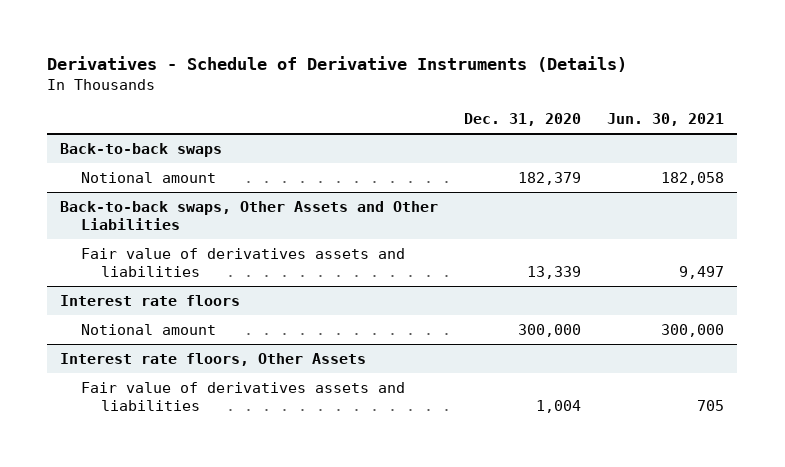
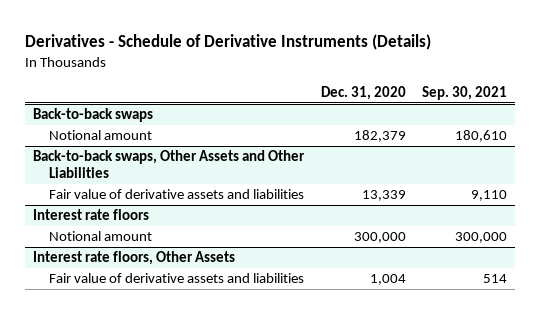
[607,113,725,127] Jun. 30, 2021 -> none
none -> [422,85,508,100] Sep. 30, 2021
[80,247,405,278] Fair value of derivatives assets and liabilities -> [49,189,305,200] Fair value of derivative assets and liabilities
[80,381,405,412] Fair value of derivatives assets and liabilities -> [49,273,305,284] Fair value of derivative assets and liabilities

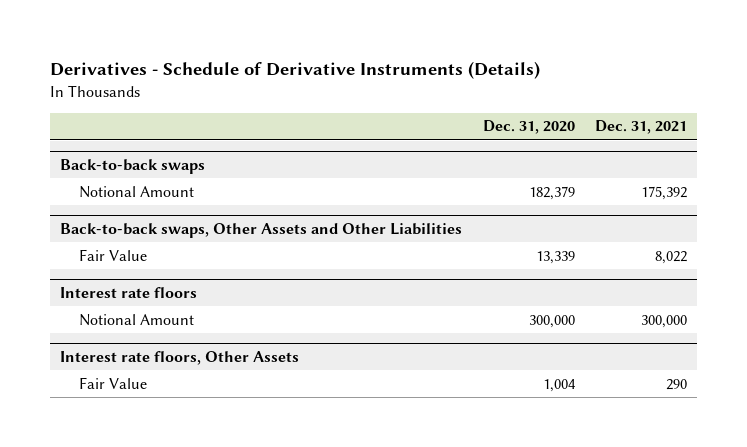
[422,85,508,100] Sep. 30, 2021 -> none
none -> [594,120,687,135] Dec. 31, 2021
[49,130,153,141] Notional amount -> [78,185,194,198] Notional Amount
[49,189,305,200] Fair value of derivative assets and liabilities -> [78,248,147,261] Fair Value
[49,231,153,242] Notional amount -> [78,313,194,326] Notional Amount
[49,273,305,284] Fair value of derivative assets and liabilities -> [78,376,147,389] Fair Value

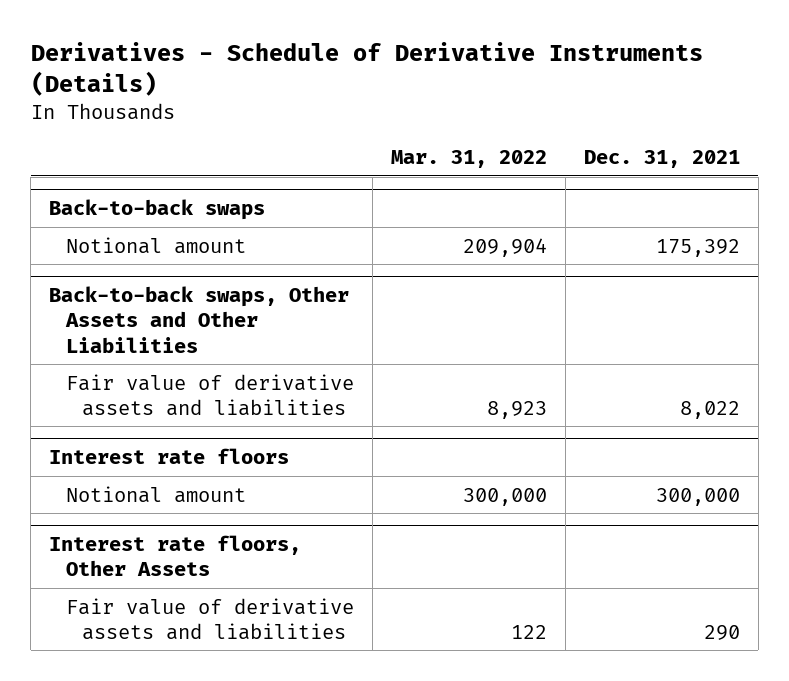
[482,120,575,135] Dec. 31, 2020 -> none
none -> [390,150,547,169] Mar. 31, 2022
[78,185,194,198] Notional Amount -> [65,236,246,254] Notional amount
[78,248,147,261] Fair Value -> [65,373,354,416] Fair value of derivative assets and liabilities
[78,313,194,326] Notional Amount -> [65,485,246,503] Notional amount
[78,376,147,389] Fair Value -> [65,597,354,640] Fair value of derivative assets and liabilities

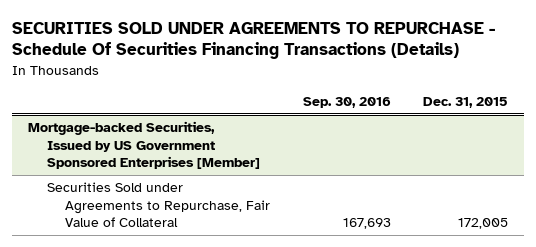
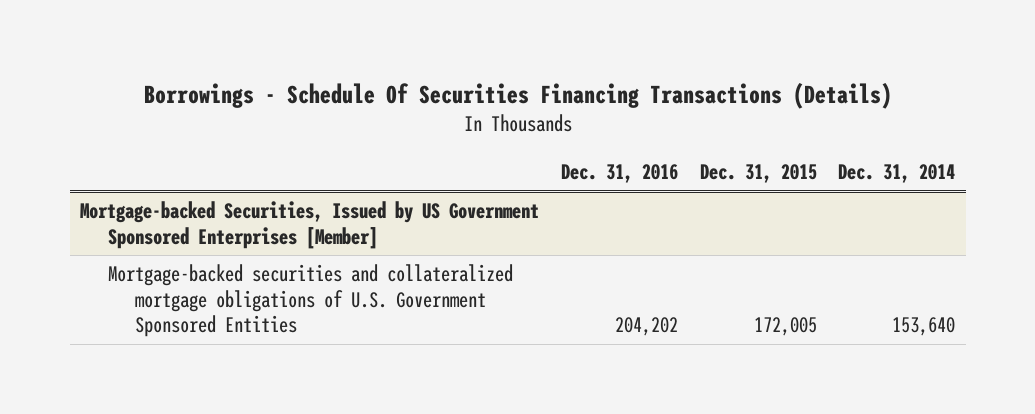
[11,21,495,60] SECURITIES SOLD UNDER AGREEMENTS TO REPURCHASE - Schedule Of Securities Financing Transactions (Details) -> [143,81,892,109] Borrowings - Schedule Of Securities Financing Transactions (Details)
[302,97,391,109] Sep. 30, 2016 -> none
none -> [560,164,678,184] Dec. 31, 2016
none -> [838,164,956,184] Dec. 31, 2014
[46,182,271,228] Securities Sold under Agreements to Repurchase, Fair Value of Collateral -> [107,264,513,337] Mortgage-backed securities and collateralized mortgage obligations of U.S. Government Sponsored Entities

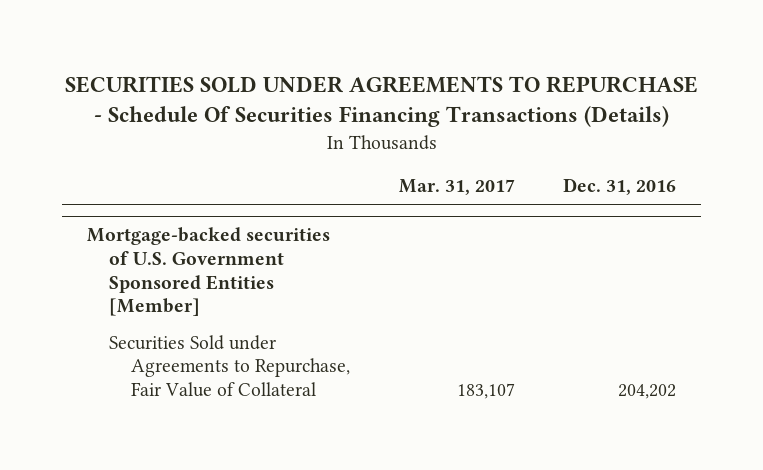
[143,81,892,109] Borrowings - Schedule Of Securities Financing Transactions (Details) -> [64,76,698,128] SECURITIES SOLD UNDER AGREEMENTS TO REPURCHASE - Schedule Of Securities Financing Transactions (Details)
[699,164,817,184] Dec. 31, 2015 -> none
[838,164,956,184] Dec. 31, 2014 -> none
none -> [398,179,515,196] Mar. 31, 2017
[80,201,540,249] Mortgage-backed Securities, Issued by US Government Sponsored Enterprises [Member] -> [86,227,330,317] Mortgage-backed securities of U.S. Government Sponsored Entities [Member]
[107,264,513,337] Mortgage-backed securities and collateralized mortgage obligations of U.S. Government Sponsored Entities -> [108,334,351,397] Securities Sold under Agreements to Repurchase, Fair Value of Collateral

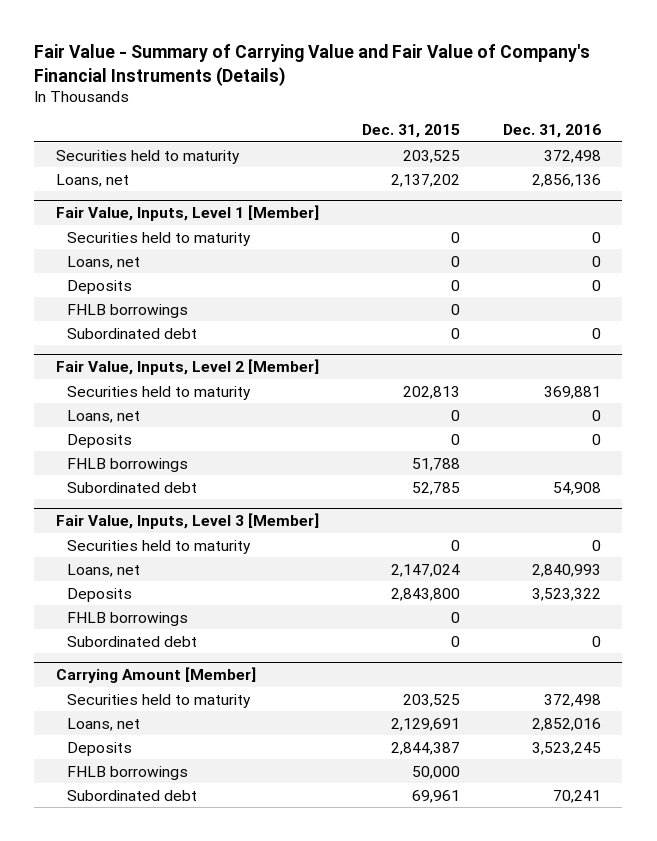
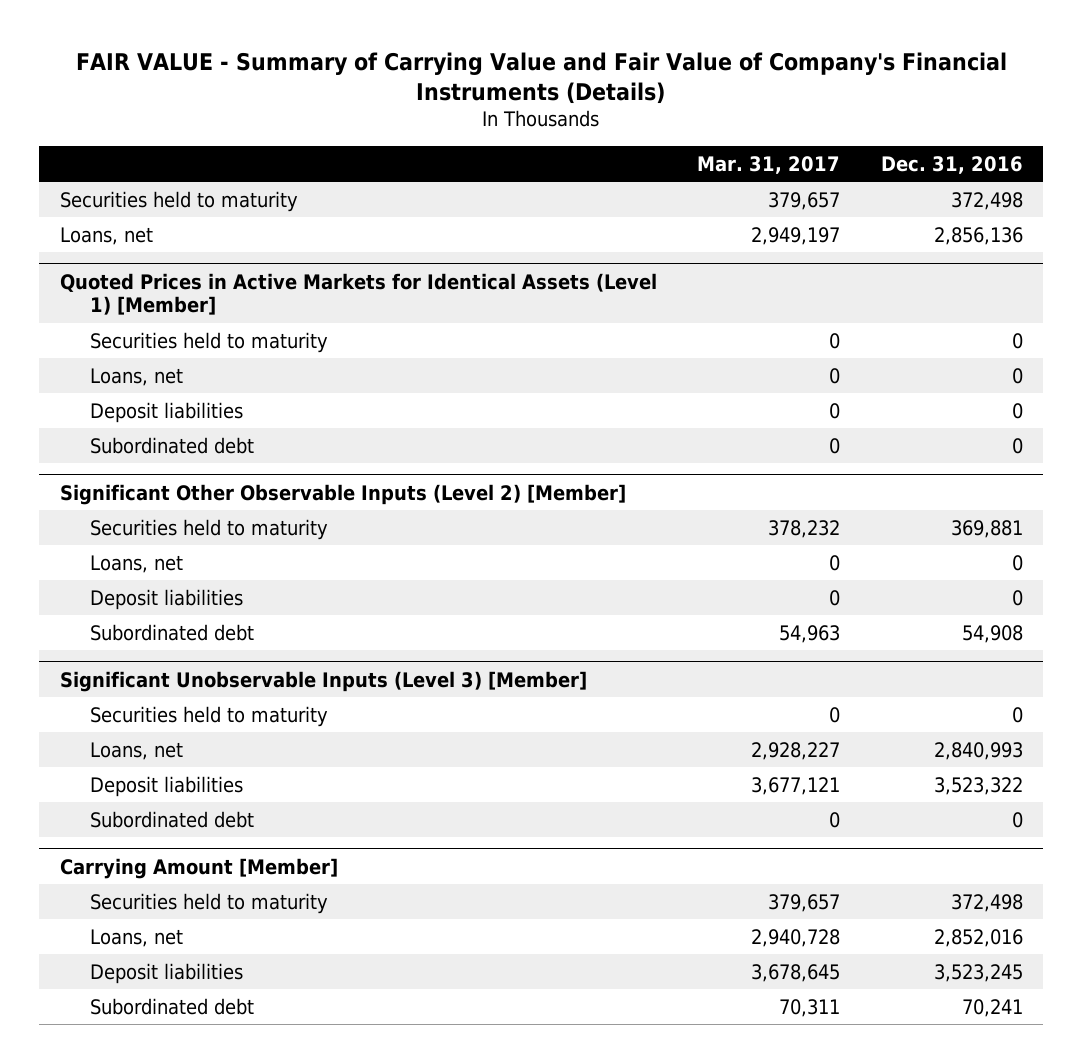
[34,44,591,86] Fair Value - Summary of Carrying Value and Fair Value of Company's Financial Instruments (Details) -> [76,51,1008,104] FAIR VALUE - Summary of Carrying Value and Fair Value of Company's Financial Instruments (Details)
[361,124,460,139] Dec. 31, 2015 -> none
none -> [697,155,841,174] Mar. 31, 2017
[55,205,319,222] Fair Value, Inputs, Level 1 [Member] -> [59,272,657,316] Quoted Prices in Active Markets for Identical Assets (Level 1) [Member]
[66,303,188,318] FHLB borrowings -> none
[66,279,132,294] Deposits -> [89,401,243,423] Deposit liabilities
[55,359,319,376] Fair Value, Inputs, Level 2 [Member] -> [59,483,626,505] Significant Other Observable Inputs (Level 2) [Member]
[66,457,188,472] FHLB borrowings -> none
[66,433,132,448] Deposits -> [89,588,243,610] Deposit liabilities
[55,513,319,530] Fair Value, Inputs, Level 3 [Member] -> [59,670,587,692] Significant Unobservable Inputs (Level 3) [Member]
[66,611,188,626] FHLB borrowings -> none
[66,587,132,602] Deposits -> [89,775,243,797] Deposit liabilities
[66,765,188,780] FHLB borrowings -> none
[66,741,132,756] Deposits -> [89,962,243,984] Deposit liabilities

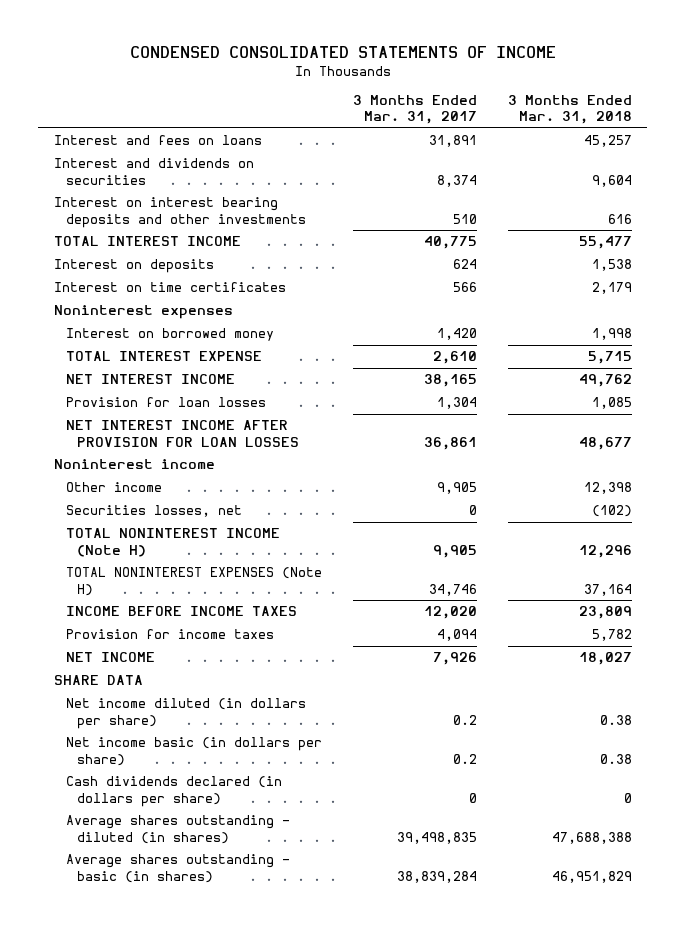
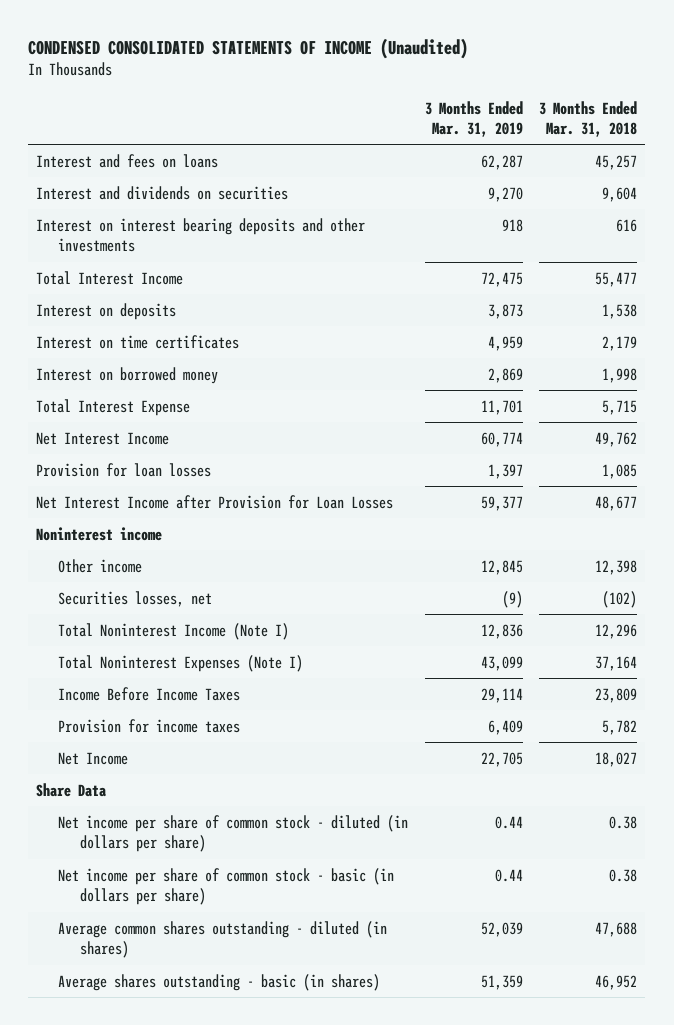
[129,46,556,59] CONDENSED CONSOLIDATED STATEMENTS OF INCOME -> [28,37,469,59] CONDENSED CONSOLIDATED STATEMENTS OF INCOME (Unaudited)
[352,94,477,125] 3 Months Ended Mar. 31, 2017 -> none
none -> [424,100,523,137] 3 Months Ended Mar. 31, 2019
[53,236,241,247] TOTAL INTEREST INCOME -> [36,270,184,285] Total Interest Income
[53,305,233,320] Noninterest expenses -> none
[65,351,262,362] TOTAL INTEREST EXPENSE -> [36,398,191,416] Total Interest Expense
[65,374,235,385] NET INTEREST INCOME -> [36,431,170,445] Net Interest Income
[65,420,300,447] NET INTEREST INCOME AFTER PROVISION FOR LOAN LOSSES -> [36,494,394,509] Net Interest Income after Provision for Loan Losses
[65,528,280,557] TOTAL NONINTEREST INCOME (Note H) -> [58,622,290,640] Total Noninterest Income (Note I)
[65,567,322,596] TOTAL NONINTEREST EXPENSES (Note H) -> [58,654,304,672] Total Noninterest Expenses (Note I)
[65,606,297,617] INCOME BEFORE INCOME TAXES -> [58,686,241,701] Income Before Income Taxes
[65,776,282,807] Cash dividends declared (in dollars per share) -> none
[65,652,155,663] NET INCOME -> [58,751,129,765] Net Income
[53,675,143,686] SHARE DATA -> [36,782,108,797] Share Data
[65,698,306,729] Net income diluted (in dollars per share) -> [58,814,409,853] Net income per share of common stock - diluted (in dollars per share)
[65,737,322,766] Net income basic (in dollars per share) -> [58,867,395,906] Net income per share of common stock - basic (in dollars per share)
[65,815,290,844] Average shares outstanding - diluted (in shares) -> [58,920,388,959] Average common shares outstanding - diluted (in shares)
[551,831,632,844] 47,688,388 -> [595,921,638,937] 47,688
[551,870,632,883] 46,951,829 -> [595,974,638,990] 46,952

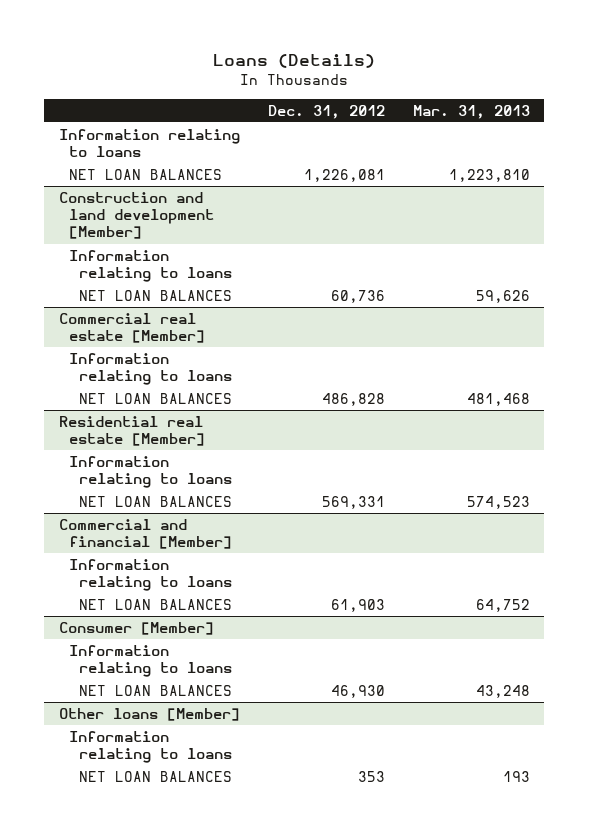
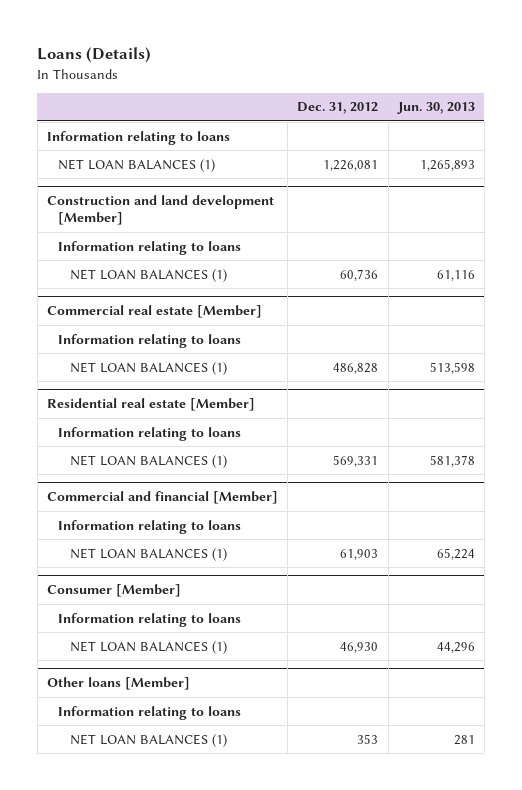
[413,104,531,119] Mar. 31, 2013 -> none
none -> [396,102,475,115] Jun. 30, 2013
[68,168,222,180] NET LOAN BALANCES -> [58,158,216,172] NET LOAN BALANCES (1)
[78,289,232,301] NET LOAN BALANCES -> [69,268,227,282] NET LOAN BALANCES (1)
[78,392,232,404] NET LOAN BALANCES -> [69,361,227,375] NET LOAN BALANCES (1)
[78,495,232,507] NET LOAN BALANCES -> [69,454,227,468] NET LOAN BALANCES (1)
[78,598,232,610] NET LOAN BALANCES -> [69,547,227,561] NET LOAN BALANCES (1)
[78,684,232,696] NET LOAN BALANCES -> [69,640,227,654] NET LOAN BALANCES (1)
[78,770,232,782] NET LOAN BALANCES -> [69,733,227,747] NET LOAN BALANCES (1)

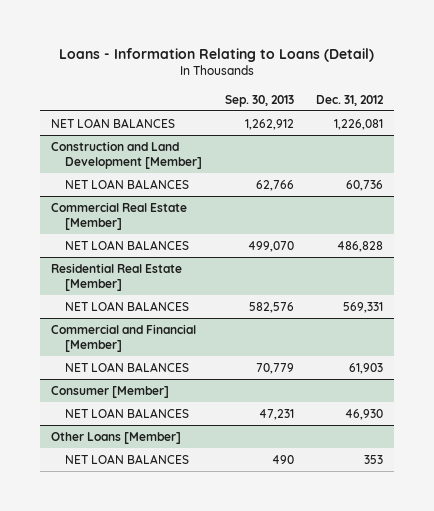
[37,47,152,64] Loans (Details) -> [59,47,375,62] Loans - Information Relating to Loans (Detail)
[396,102,475,115] Jun. 30, 2013 -> none
none -> [224,94,294,107] Sep. 30, 2013
[46,130,230,145] Information relating to loans -> none
[58,240,242,255] Information relating to loans -> none
[58,333,242,348] Information relating to loans -> none
[58,426,242,441] Information relating to loans -> none
[58,519,242,534] Information relating to loans -> none
[58,158,216,172] NET LOAN BALANCES (1) -> [51,117,176,128] NET LOAN BALANCES
[46,195,274,226] Construction and land development [Member] -> [51,140,203,169] Construction and Land Development [Member]
[69,268,227,282] NET LOAN BALANCES (1) -> [65,178,190,189] NET LOAN BALANCES
[46,305,262,319] Commercial real estate [Member] -> [51,201,188,230] Commercial Real Estate [Member]
[69,361,227,375] NET LOAN BALANCES (1) -> [65,239,190,250] NET LOAN BALANCES
[46,398,255,412] Residential real estate [Member] -> [51,262,183,291] Residential Real Estate [Member]
[69,454,227,468] NET LOAN BALANCES (1) -> [65,300,190,311] NET LOAN BALANCES
[46,491,278,505] Commercial and financial [Member] -> [51,323,197,352] Commercial and Financial [Member]
[69,547,227,561] NET LOAN BALANCES (1) -> [65,361,190,372] NET LOAN BALANCES
[58,612,242,627] Information relating to loans -> none
[58,705,242,720] Information relating to loans -> none
[69,640,227,654] NET LOAN BALANCES (1) -> [65,407,190,418] NET LOAN BALANCES
[46,677,190,691] Other loans [Member] -> [51,431,182,444] Other Loans [Member]
[69,733,227,747] NET LOAN BALANCES (1) -> [65,453,190,464] NET LOAN BALANCES

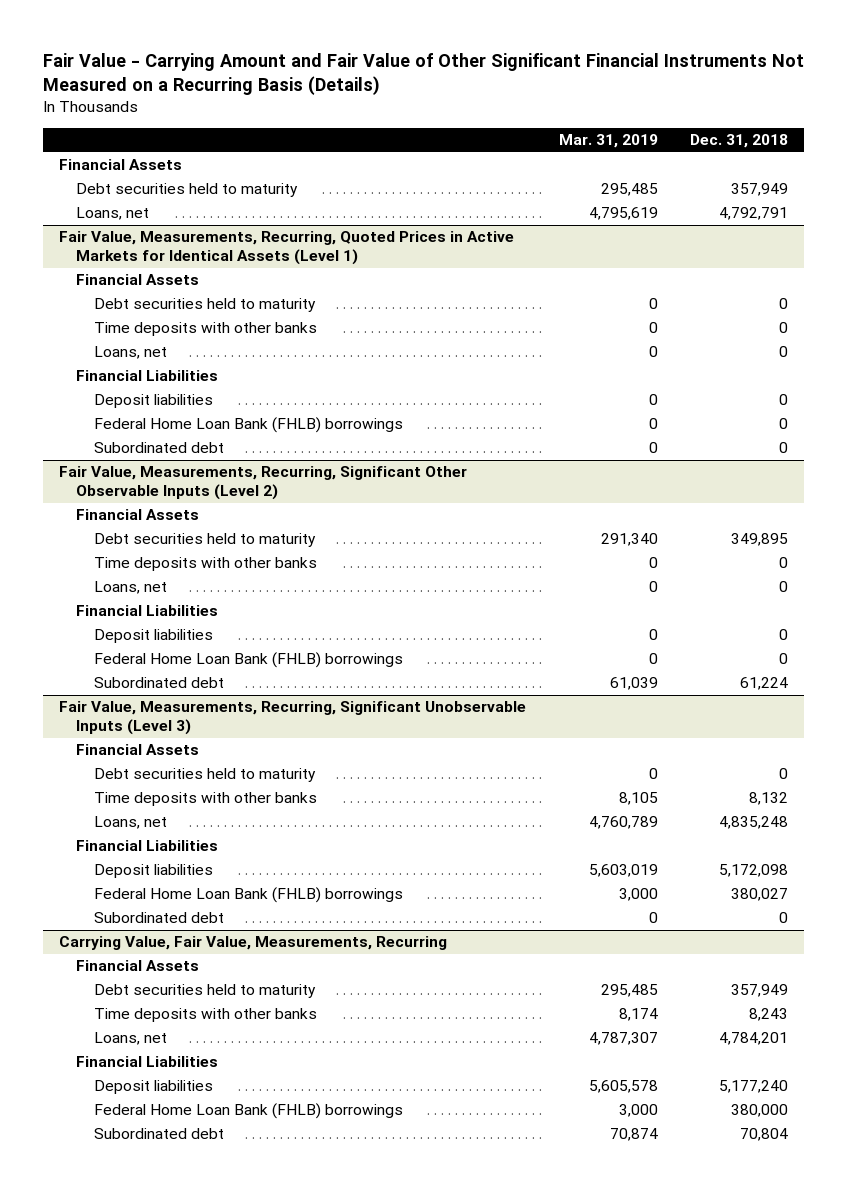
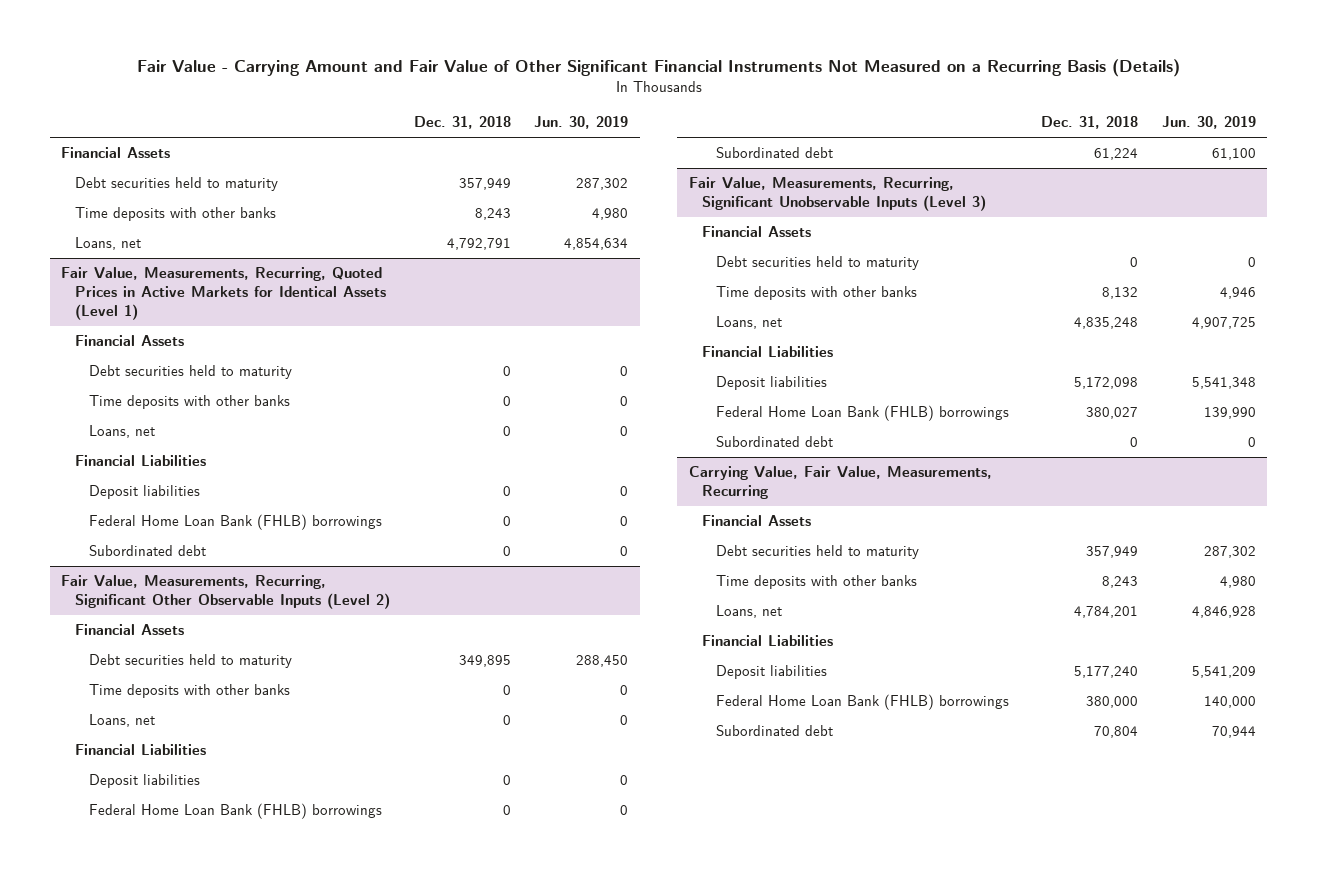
[558,134,658,149] Mar. 31, 2019 -> none
none -> [534,116,629,130] Jun. 30, 2019
none -> [75,207,277,222] Time deposits with other banks

